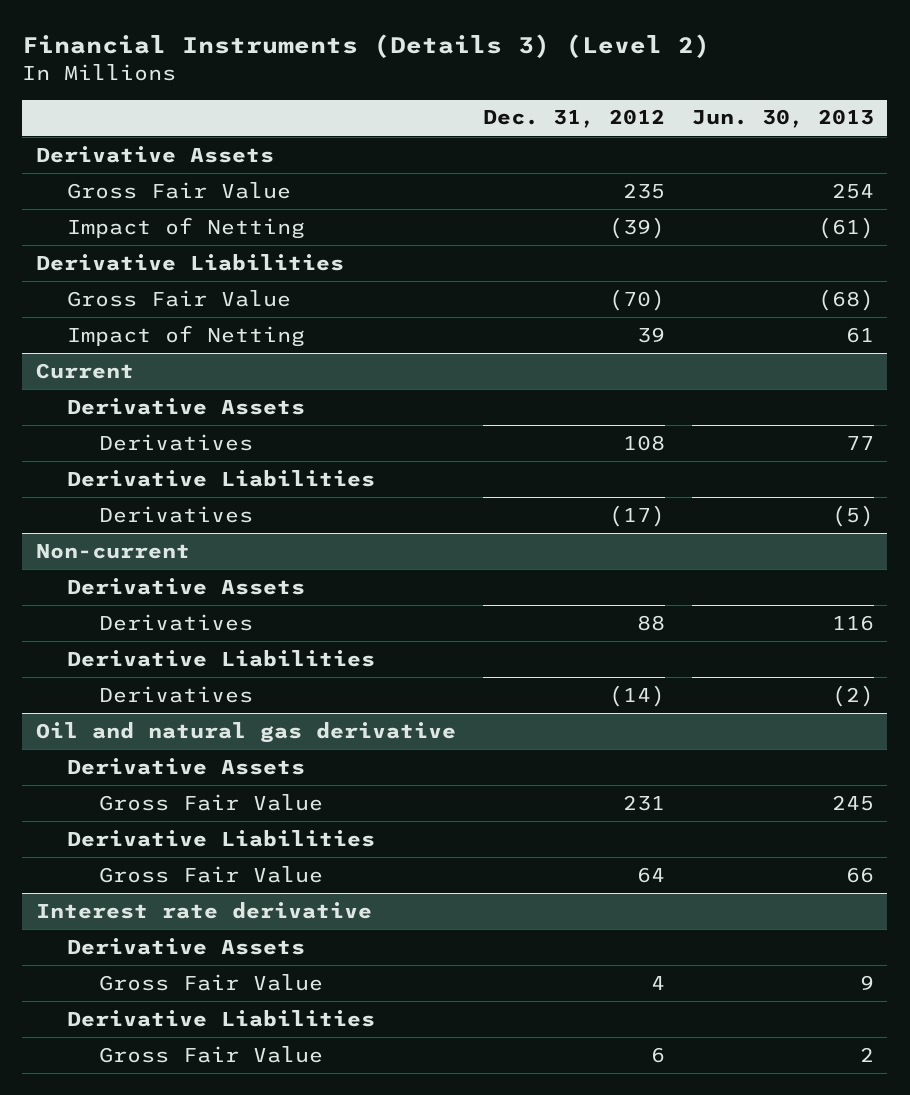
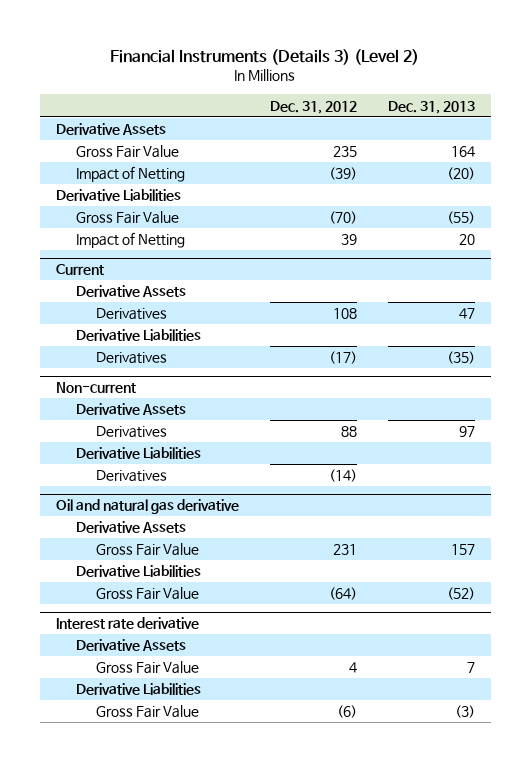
[691,109,874,129] Jun. 30, 2013 -> none
none -> [387,100,475,114] Dec. 31, 2013
[636,866,665,883] 64 -> [328,587,357,601] (64)
[650,1046,665,1063] 6 -> [336,705,357,719] (6)

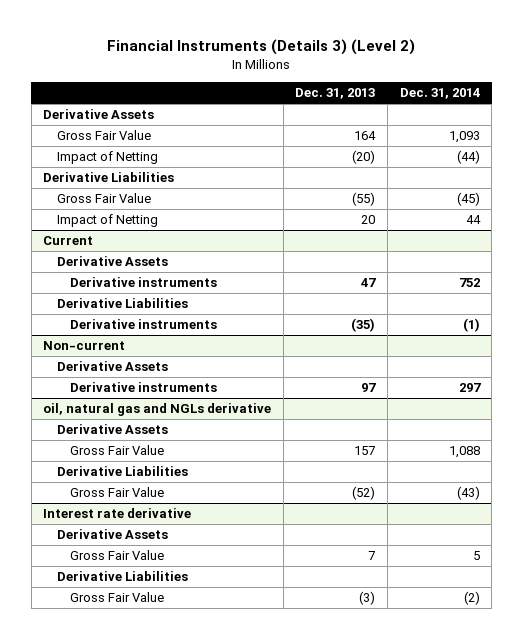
[269,100,357,114] Dec. 31, 2012 -> none
none -> [399,88,480,100] Dec. 31, 2014
[96,308,168,321] Derivatives -> [70,277,218,288] Derivative instruments
[96,352,168,365] Derivatives -> [70,319,218,330] Derivative instruments
[75,447,201,460] Derivative Liabilities -> none
[96,470,168,483] Derivatives -> none
[96,426,168,439] Derivatives -> [70,382,218,393] Derivative instruments
[55,499,239,515] Oil and natural gas derivative -> [43,403,272,417] oil, natural gas and NGLs derivative

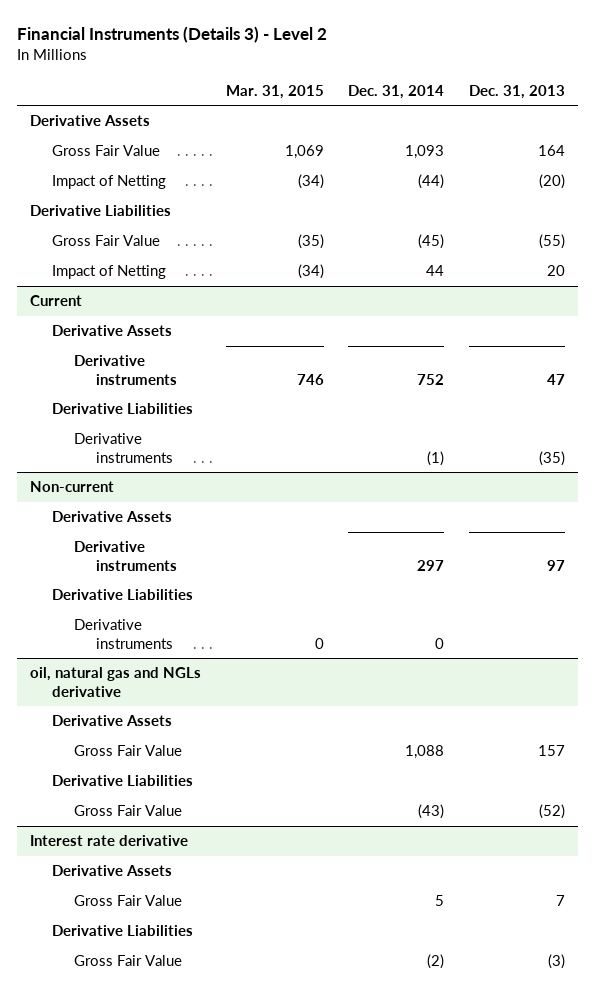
[107,39,416,56] Financial Instruments (Details 3) (Level 2) -> [17,26,328,44] Financial Instruments (Details 3) - Level 2
none -> [225,84,324,99] Mar. 31, 2015
none -> [51,589,193,601] Derivative Liabilities
none -> [74,619,174,649] Derivative instruments

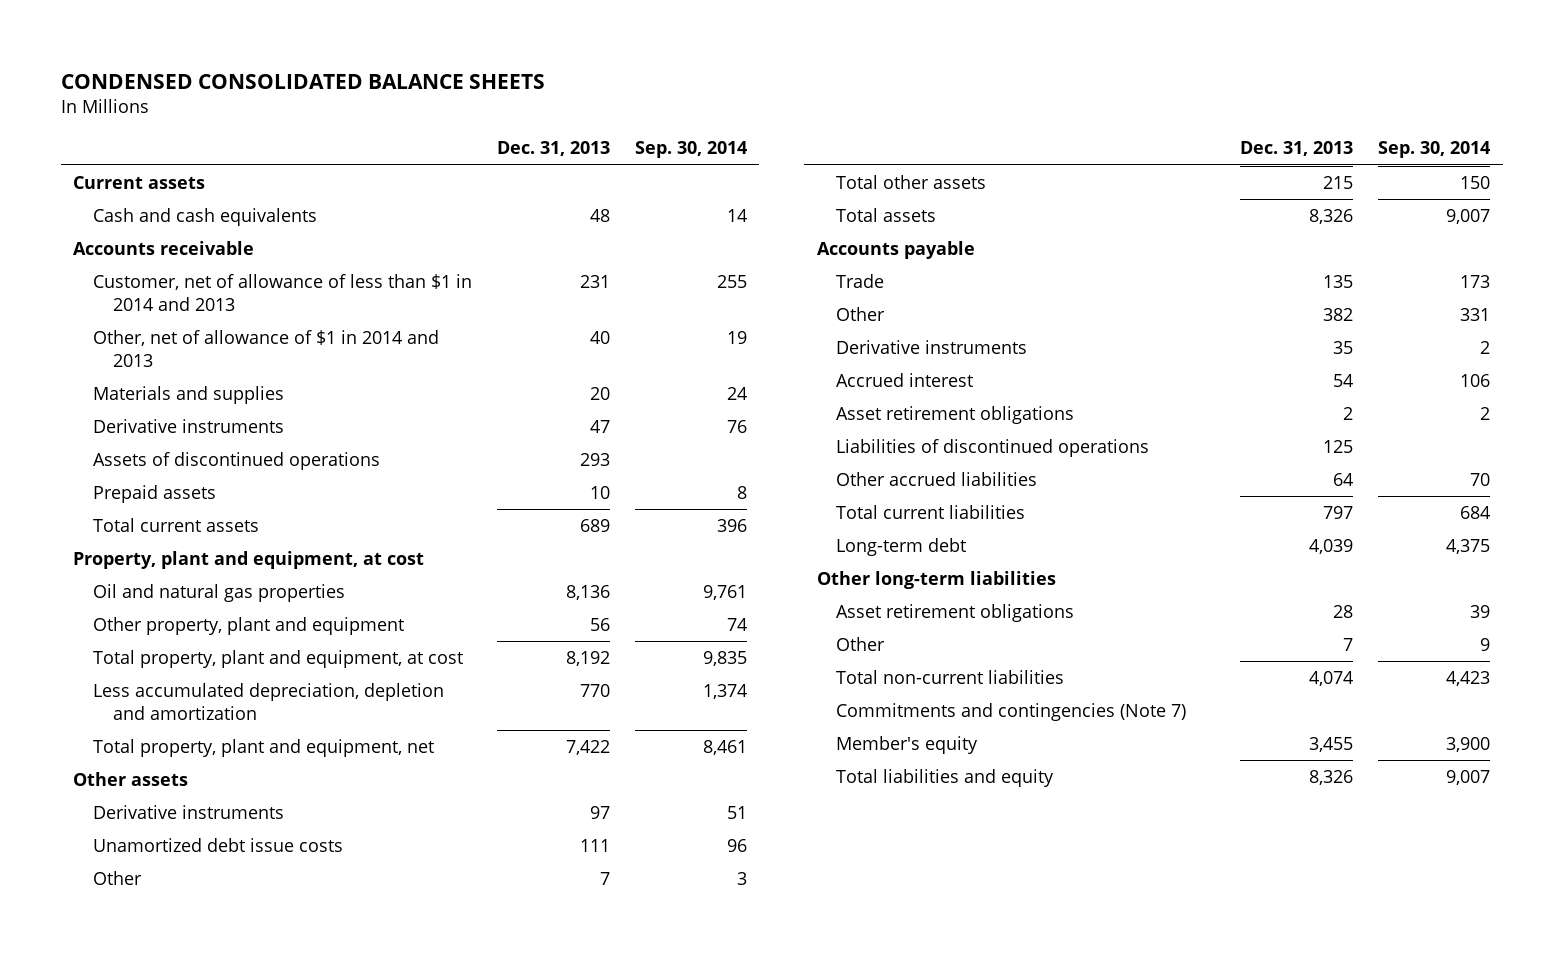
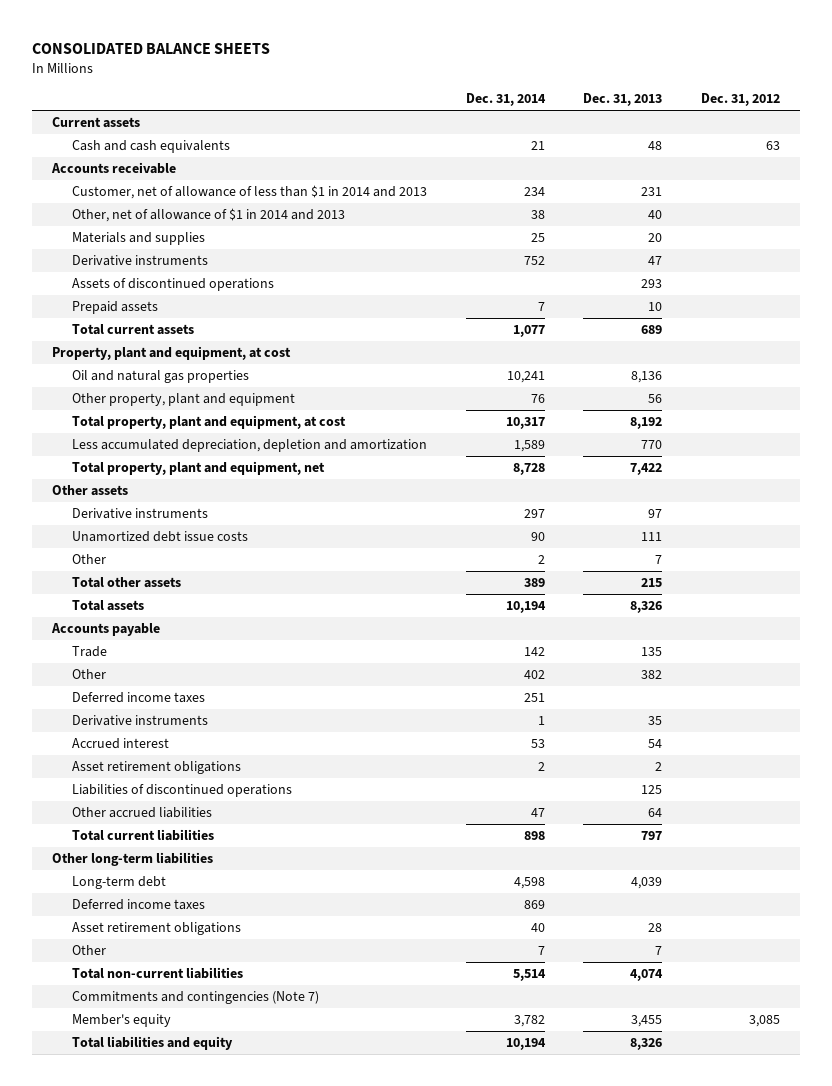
[60,73,545,89] CONDENSED CONSOLIDATED BALANCE SHEETS -> [32,43,271,55] CONSOLIDATED BALANCE SHEETS
[634,141,747,159] Sep. 30, 2014 -> none
none -> [465,93,546,107] Dec. 31, 2014
none -> [701,93,781,107] Dec. 31, 2012
none -> [71,692,205,704] Deferred income taxes
[836,538,967,557] Long-term debt -> [71,876,166,890] Long-term debt
none -> [71,899,205,911] Deferred income taxes

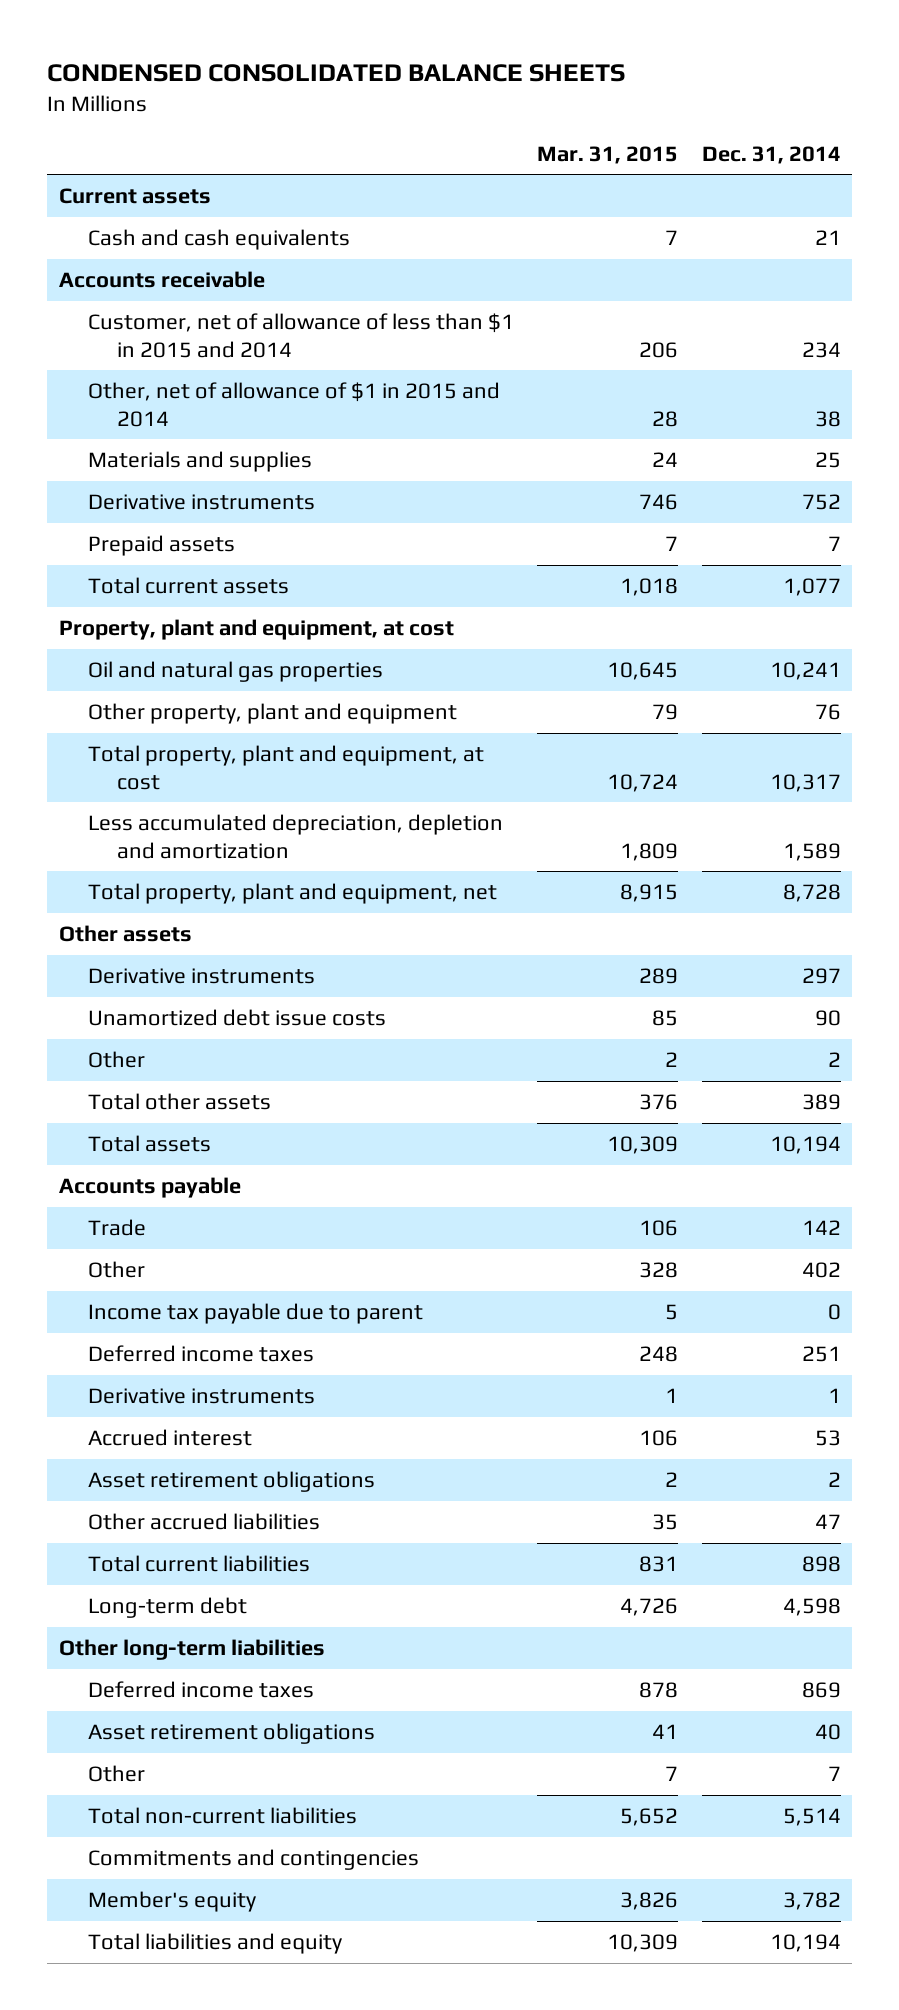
[32,43,271,55] CONSOLIDATED BALANCE SHEETS -> [47,64,626,83] CONDENSED CONSOLIDATED BALANCE SHEETS
[583,93,663,107] Dec. 31, 2013 -> none
[701,93,781,107] Dec. 31, 2012 -> none
none -> [537,145,679,164] Mar. 31, 2015
[71,185,427,200] Customer, net of allowance of less than $1 in 2014 and 2013 -> [87,312,514,358] Customer, net of allowance of less than $1 in 2015 and 2014
[71,208,345,223] Other, net of allowance of $1 in 2014 and 2013 -> [87,381,500,427] Other, net of allowance of $1 in 2015 and 2014
[71,278,274,292] Assets of discontinued operations -> none
none -> [87,1302,423,1324] Income tax payable due to parent
[71,784,292,798] Liabilities of discontinued operations -> none
[51,852,213,867] Other long-term liabilities -> [58,1638,325,1660] Other long-term liabilities
[71,991,319,1005] Commitments and contingencies (Note 7) -> [87,1848,419,1870] Commitments and contingencies

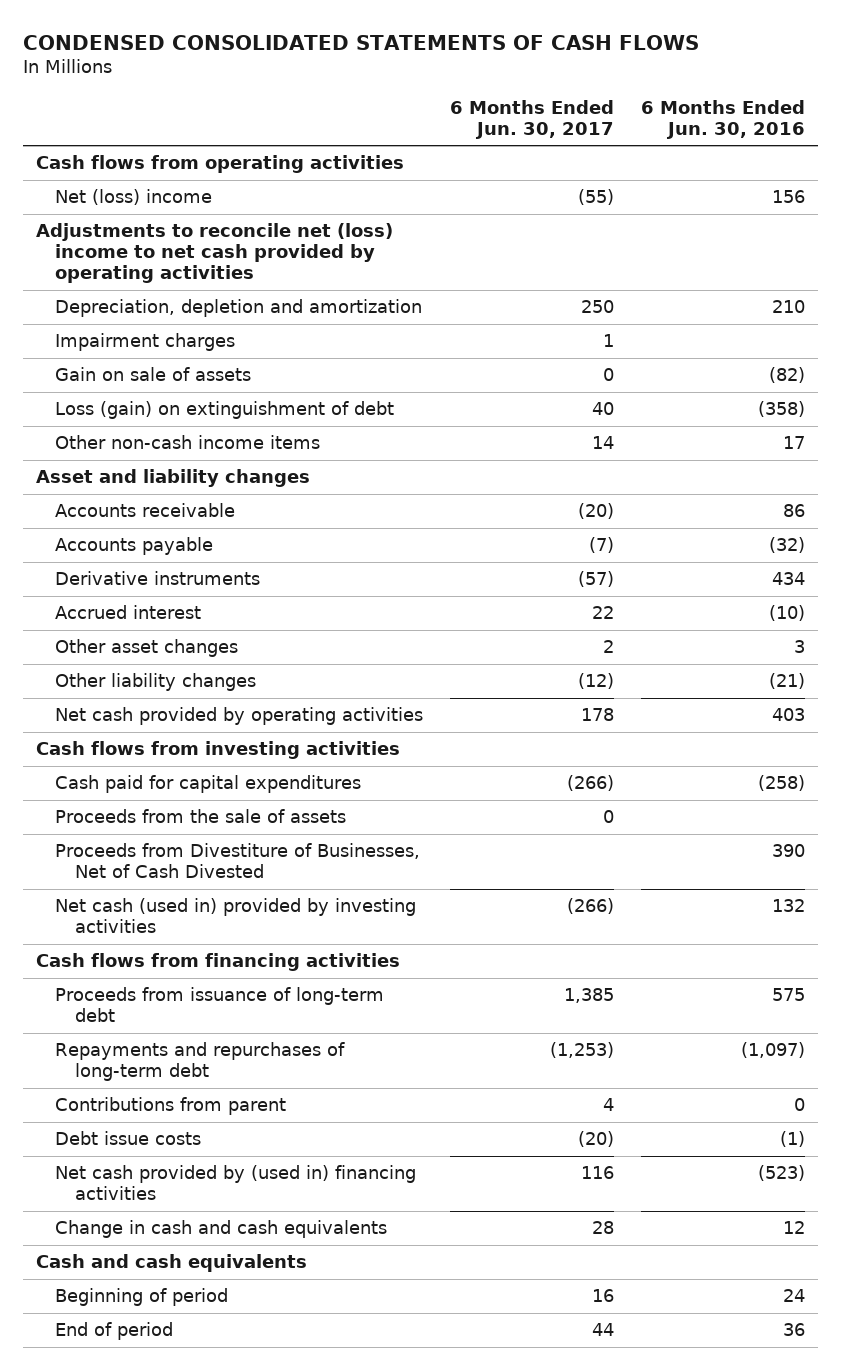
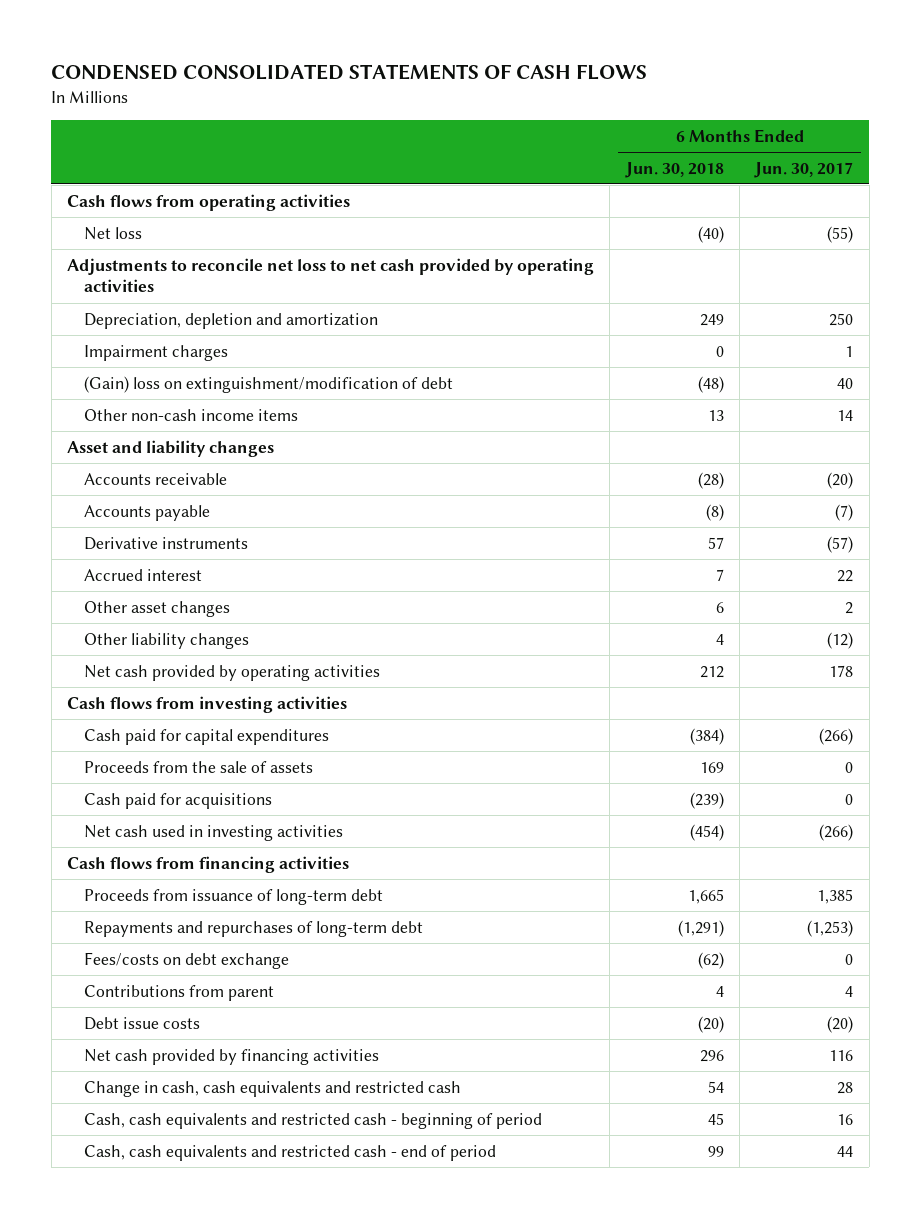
[641,99,806,139] 6 Months Ended Jun. 30, 2016 -> none
none -> [624,161,724,178] Jun. 30, 2018
[55,189,213,206] Net (loss) income -> [84,226,143,240] Net loss
[36,223,394,284] Adjustments to reconcile net (loss) income to net cash provided by operating activities -> [67,257,595,293] Adjustments to reconcile net loss to net cash provided by operating activities
[55,367,252,382] Gain on sale of assets -> none
[55,401,395,420] Loss (gain) on extinguishment of debt -> [84,375,454,393] (Gain) loss on extinguishment/modification of debt
[55,843,421,879] Proceeds from Divestiture of Businesses, Net of Cash Divested -> none
none -> [84,792,273,809] Cash paid for acquisitions
[55,898,417,934] Net cash (used in) provided by investing activities -> [84,824,344,841] Net cash used in investing activities
none -> [84,951,290,969] Fees/costs on debt exchange
[36,1254,308,1273] Cash and cash equivalents -> none
[55,1288,229,1307] Beginning of period -> none
[55,1322,174,1341] End of period -> none
[55,1165,417,1201] Net cash provided by (used in) financing activities -> [84,1048,380,1065] Net cash provided by financing activities
[55,1220,388,1239] Change in cash and cash equivalents -> [84,1080,462,1097] Change in cash, cash equivalents and restricted cash
none -> [84,1112,543,1129] Cash, cash equivalents and restricted cash - beginning of period
none -> [84,1144,497,1161] Cash, cash equivalents and restricted cash - end of period

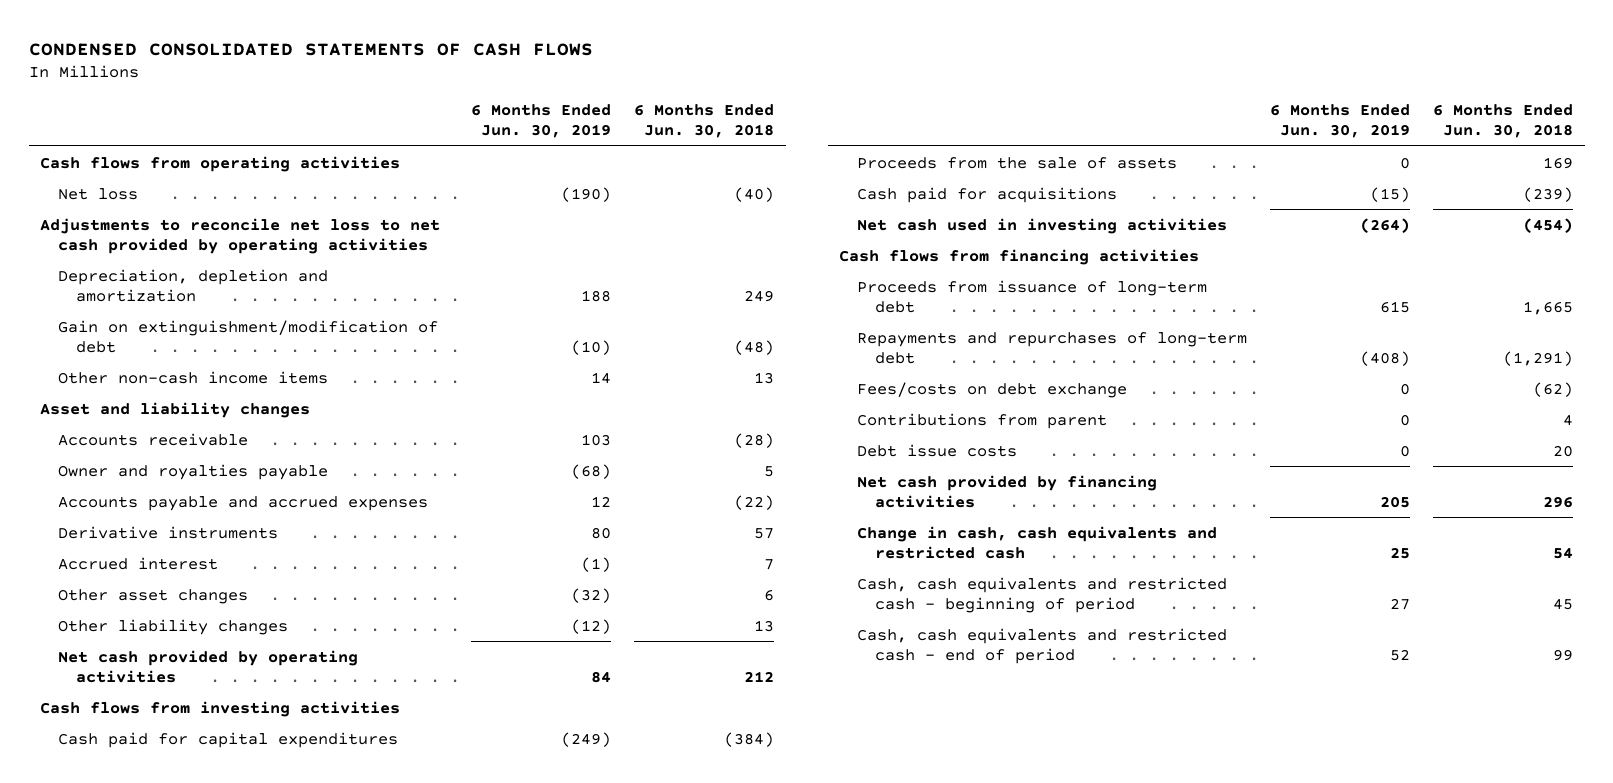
[754,161,854,178] Jun. 30, 2017 -> none
none -> [471,103,612,138] 6 Months Ended Jun. 30, 2019
[84,344,229,361] Impairment charges -> none
[84,375,454,393] (Gain) loss on extinguishment/modification of debt -> [57,319,438,353] Gain on extinguishment/modification of debt
[84,504,211,521] Accounts payable -> [57,463,328,480] Owner and royalties payable
[705,503,724,521] (8) -> [764,465,775,477] 5
none -> [57,495,428,511] Accounts payable and accrued expenses
[715,633,724,645] 4 -> [754,619,775,632] 13
[697,1015,724,1033] (20) -> [1553,444,1574,457] 20

